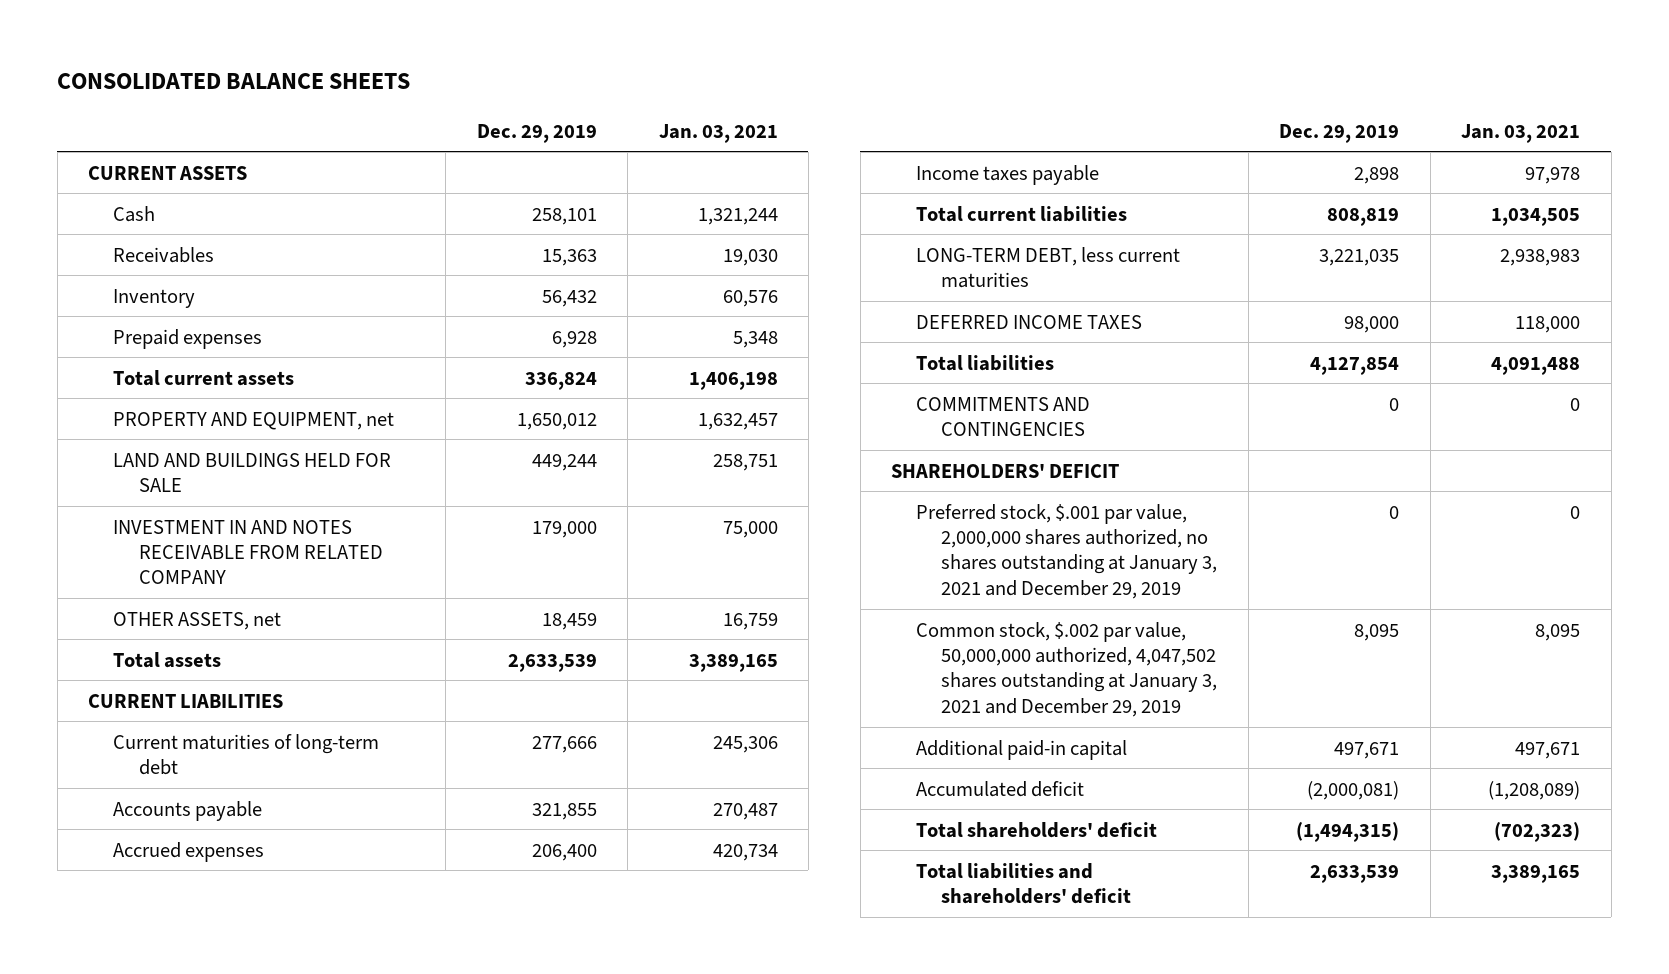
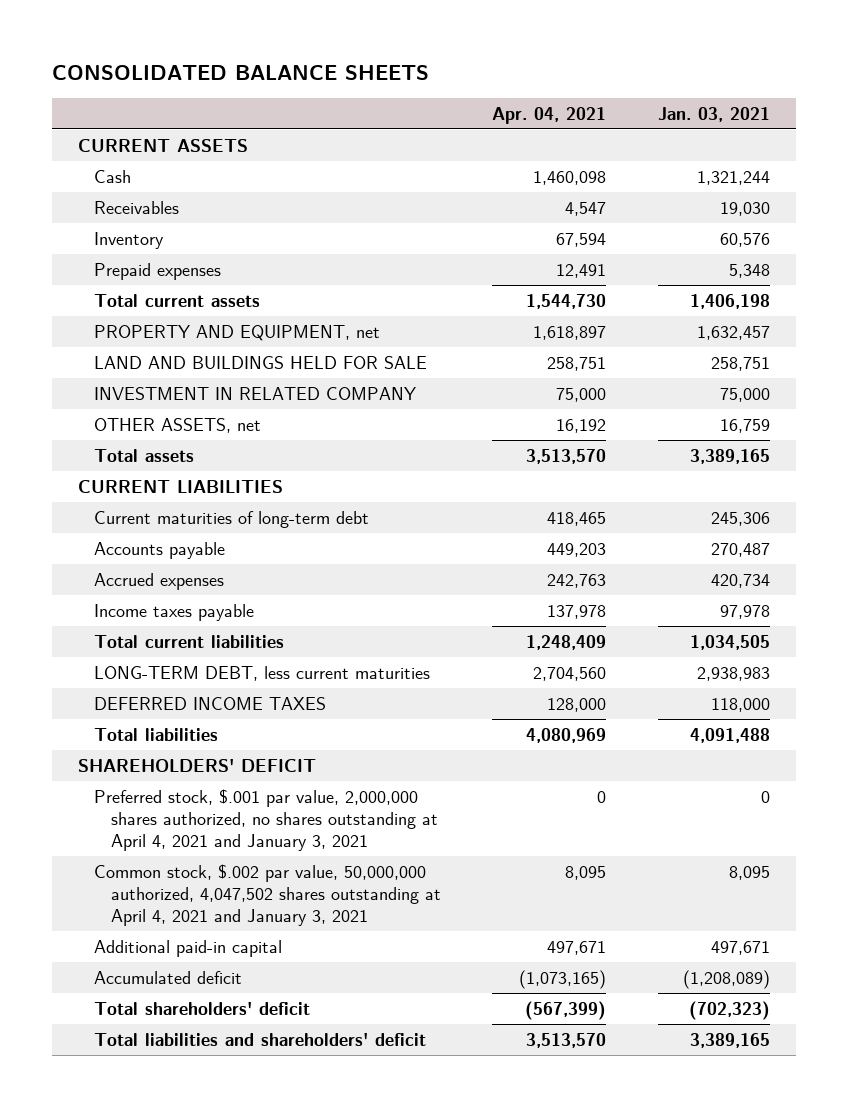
[476,123,597,143] Dec. 29, 2019 -> none
none -> [492,106,607,124] Apr. 04, 2021
[113,519,383,585] INVESTMENT IN AND NOTES RECEIVABLE FROM RELATED COMPANY -> [94,386,417,400] INVESTMENT IN RELATED COMPANY
[916,396,1091,436] COMMITMENTS AND CONTINGENCIES -> none
[916,503,1218,599] Preferred stock, $.001 par value, 2,000,000 shares authorized, no shares outstanding at January 3, 2021 and December 29, 2019 -> [94,788,438,852] Preferred stock, $.001 par value, 2,000,000 shares authorized, no shares outstanding at April 4, 2021 and January 3, 2021
[916,621,1218,717] Common stock, $.002 par value, 50,000,000 authorized, 4,047,502 shares outstanding at January 3, 2021 and December 29, 2019 -> [94,863,441,927] Common stock, $.002 par value, 50,000,000 authorized, 4,047,502 shares outstanding at April 4, 2021 and January 3, 2021

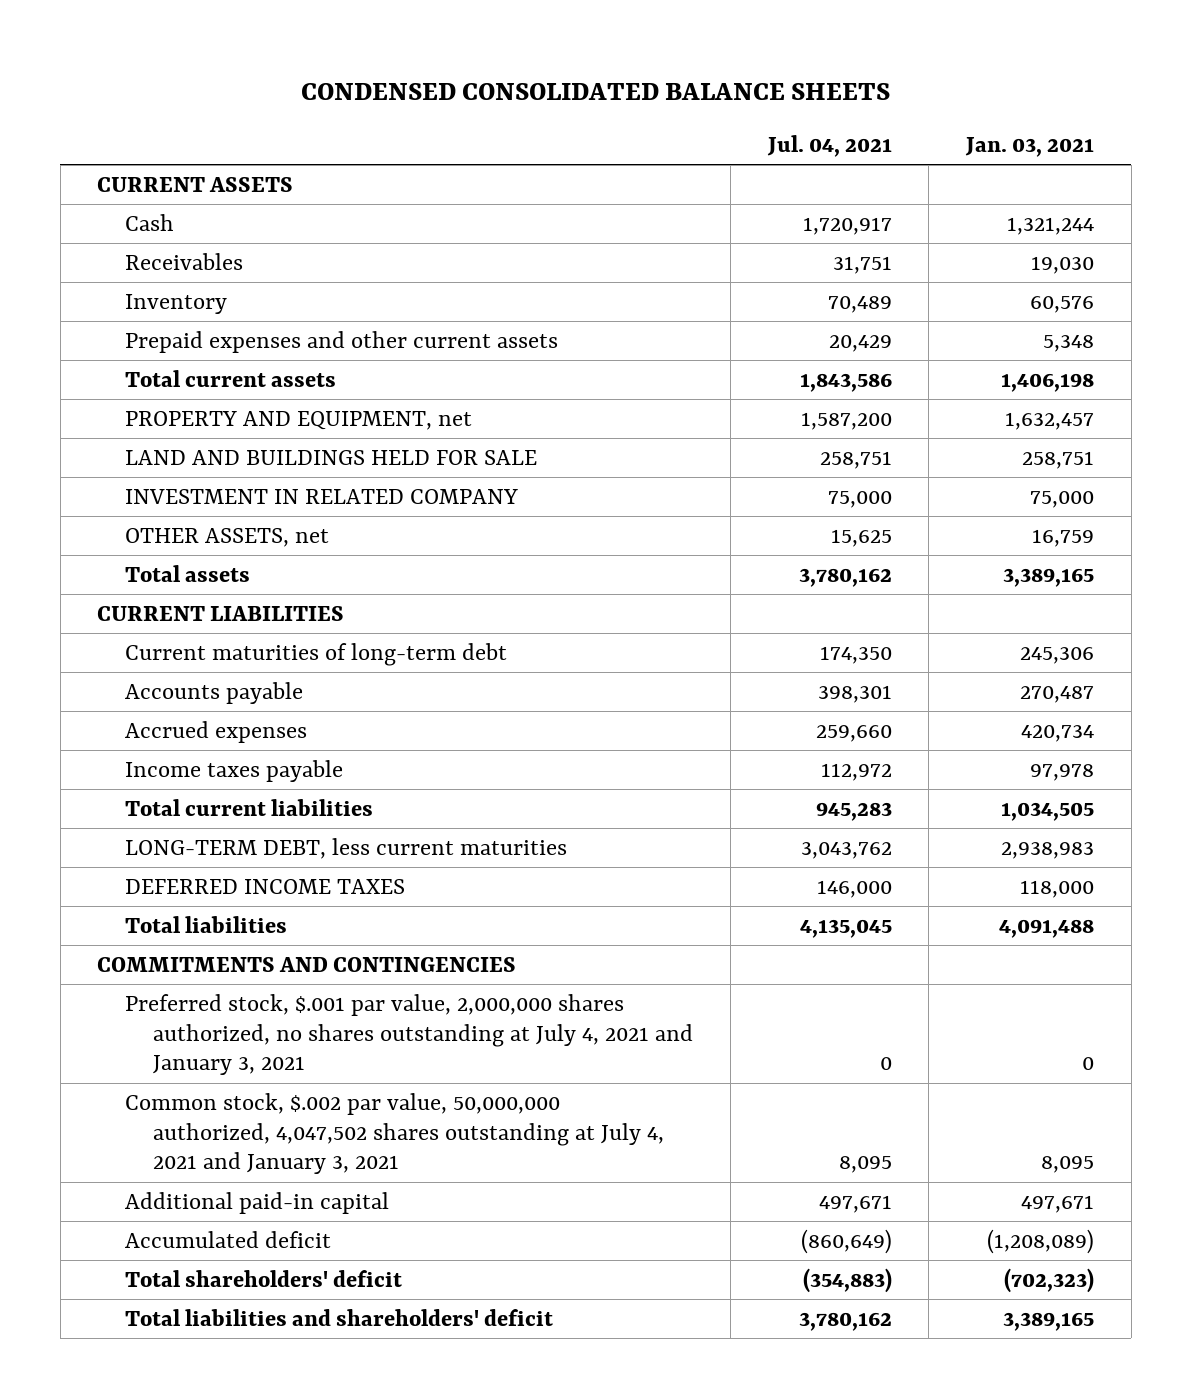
[52,65,430,81] CONSOLIDATED BALANCE SHEETS -> [300,82,890,100] CONDENSED CONSOLIDATED BALANCE SHEETS
[492,106,607,124] Apr. 04, 2021 -> none
none -> [766,135,892,158] Jul. 04, 2021
[94,262,222,280] Prepaid expenses -> [125,330,559,353] Prepaid expenses and other current assets
[78,758,317,772] SHAREHOLDERS' DEFICIT -> none
none -> [97,956,517,972] COMMITMENTS AND CONTINGENCIES
[94,788,438,852] Preferred stock, $.001 par value, 2,000,000 shares authorized, no shares outstanding at April 4, 2021 and January 3, 2021 -> [125,993,694,1076] Preferred stock, $.001 par value, 2,000,000 shares authorized, no shares outstanding at July 4, 2021 and January 3, 2021
[94,863,441,927] Common stock, $.002 par value, 50,000,000 authorized, 4,047,502 shares outstanding at April 4, 2021 and January 3, 2021 -> [125,1092,665,1175] Common stock, $.002 par value, 50,000,000 authorized, 4,047,502 shares outstanding at July 4, 2021 and January 3, 2021

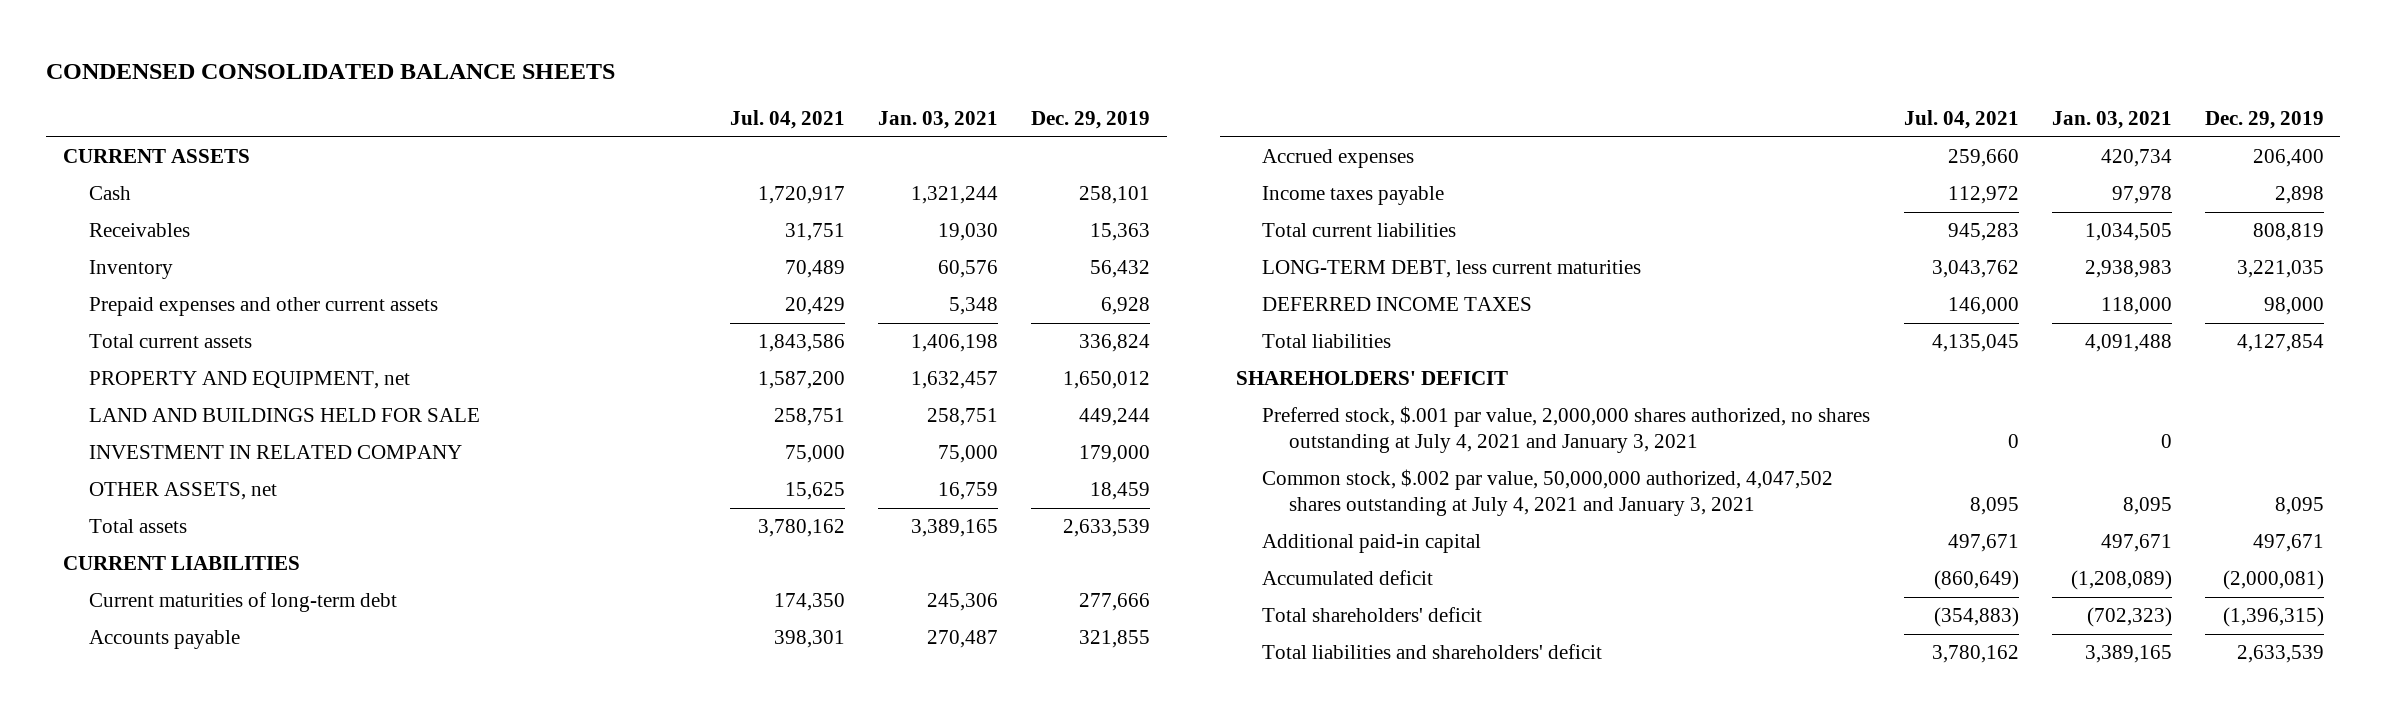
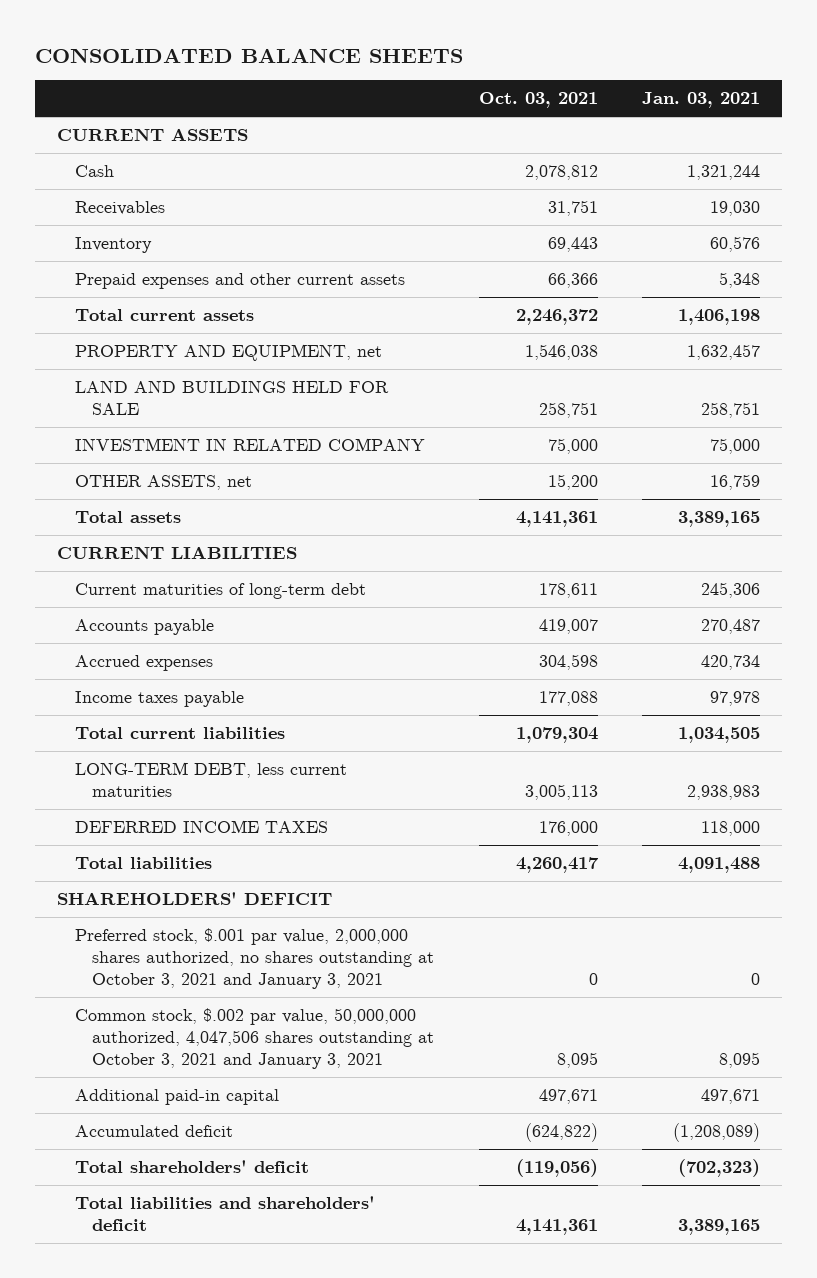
[46,63,616,79] CONDENSED CONSOLIDATED BALANCE SHEETS -> [34,47,463,63] CONSOLIDATED BALANCE SHEETS
[730,110,846,130] Jul. 04, 2021 -> none
[1031,111,1151,130] Dec. 29, 2019 -> none
none -> [478,92,598,109] Oct. 03, 2021
[1262,406,1871,453] Preferred stock, $.001 par value, 2,000,000 shares authorized, no shares outstanding at July 4, 2021 and January 3, 2021 -> [74,928,435,989] Preferred stock, $.001 par value, 2,000,000 shares authorized, no shares outstanding at October 3, 2021 and January 3, 2021
[1262,469,1834,516] Common stock, $.002 par value, 50,000,000 authorized, 4,047,502 shares outstanding at July 4, 2021 and January 3, 2021 -> [74,1008,435,1069] Common stock, $.002 par value, 50,000,000 authorized, 4,047,506 shares outstanding at October 3, 2021 and January 3, 2021

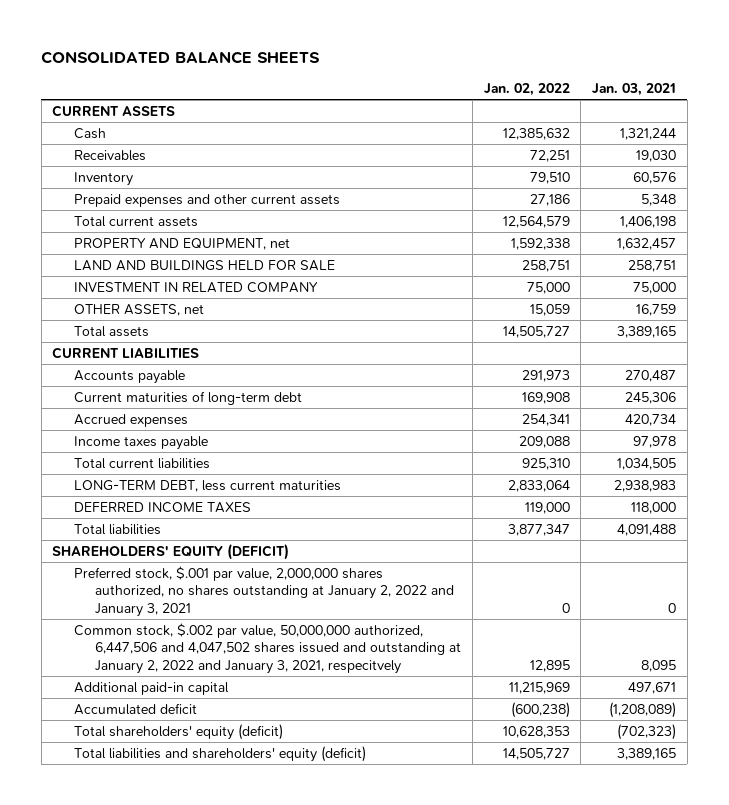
[478,92,598,109] Oct. 03, 2021 -> none
none -> [483,83,570,97] Jan. 02, 2022
[74,583,366,600] Current maturities of long-term debt -> [73,390,302,405] Current maturities of long-term debt
[74,928,435,989] Preferred stock, $.001 par value, 2,000,000 shares authorized, no shares outstanding at October 3, 2021 and January 3, 2021 -> none
[57,892,333,906] SHAREHOLDERS' DEFICIT -> [52,543,290,560] SHAREHOLDERS' EQUITY (DEFICIT)
[74,1008,435,1069] Common stock, $.002 par value, 50,000,000 authorized, 4,047,506 shares outstanding at October 3, 2021 and January 3, 2021 -> [73,565,454,618] Preferred stock, $.001 par value, 2,000,000 shares authorized, no shares outstanding at January 2, 2022 and January 3, 2021
[719,1051,761,1068] 8,095 -> [668,603,677,614] 0
none -> [73,622,461,675] Common stock, $.002 par value, 50,000,000 authorized, 6,447,506 and 4,047,502 shares issued and outstanding at January 2, 2022 and January 3, 2021, respecitvely
[74,1160,309,1174] Total shareholders' deficit -> [73,723,283,740] Total shareholders' equity (deficit)
[74,1196,375,1232] Total liabilities and shareholders' deficit -> [73,745,366,762] Total liabilities and shareholders' equity (deficit)

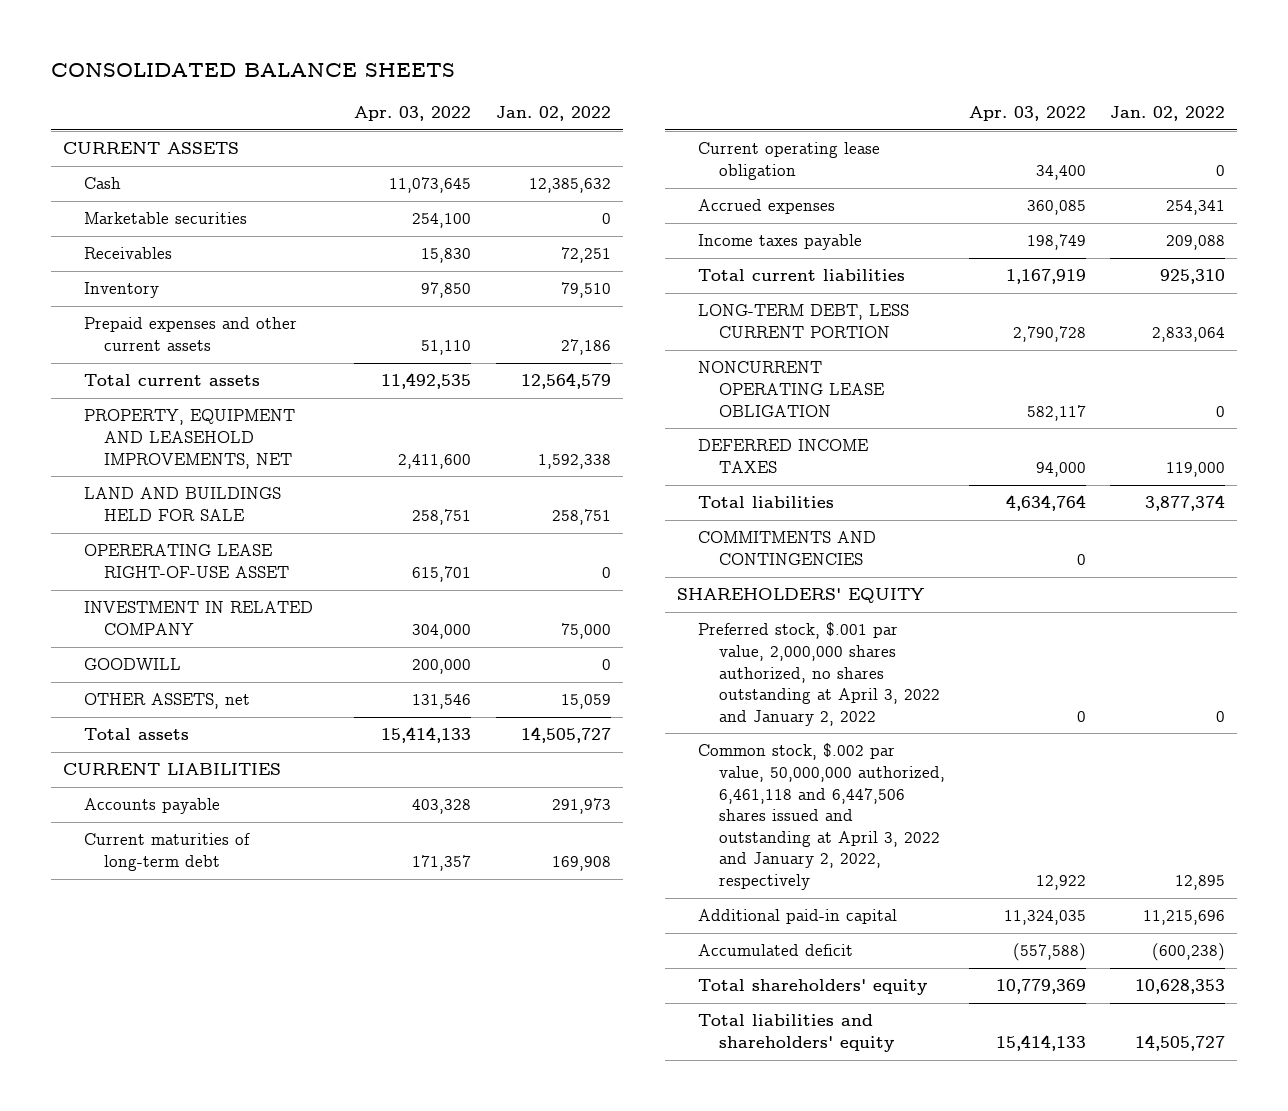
[592,83,677,97] Jan. 03, 2021 -> none
none -> [354,105,472,121] Apr. 03, 2022
none -> [83,212,247,225] Marketable securities
[73,237,290,250] PROPERTY AND EQUIPMENT, net -> [83,409,295,469] PROPERTY, EQUIPMENT AND LEASEHOLD IMPROVEMENTS, NET
none -> [83,544,290,579] OPERERATING LEASE RIGHT-OF-USE ASSET
none -> [83,658,181,671] GOODWILL
none -> [697,142,880,181] Current operating lease obligation
[73,479,341,492] LONG-TERM DEBT, less current maturities -> [697,304,909,339] LONG-TERM DEBT, LESS CURRENT PORTION
none -> [697,361,884,417] NONCURRENT OPERATING LEASE OBLIGATION
[73,622,461,675] Common stock, $.002 par value, 50,000,000 authorized, 6,447,506 and 4,047,502 shares issued and outstanding at January 2, 2022 and January 3, 2021, respecitvely -> none
[507,523,570,536] 3,877,347 -> [1144,495,1225,512] 3,877,374
none -> [697,531,876,566] COMMITMENTS AND CONTINGENCIES
[52,543,290,560] SHAREHOLDERS' EQUITY (DEFICIT) -> [677,588,926,604] SHAREHOLDERS' EQUITY
none -> [697,622,940,726] Preferred stock, $.001 par value, 2,000,000 shares authorized, no shares outstanding at April 3, 2022 and January 2, 2022
[73,565,454,618] Preferred stock, $.001 par value, 2,000,000 shares authorized, no shares outstanding at January 2, 2022 and January 3, 2021 -> [697,743,945,890] Common stock, $.002 par value, 50,000,000 authorized, 6,461,118 and 6,447,506 shares issued and outstanding at April 3, 2022 and January 2, 2022, respectively
[561,603,570,614] 0 -> [1174,874,1225,890] 12,895
[508,681,570,694] 11,215,969 -> [1142,910,1225,926] 11,215,696
[73,723,283,740] Total shareholders' equity (deficit) -> [697,979,927,996] Total shareholders' equity
[73,745,366,762] Total liabilities and shareholders' equity (deficit) -> [697,1014,894,1053] Total liabilities and shareholders' equity

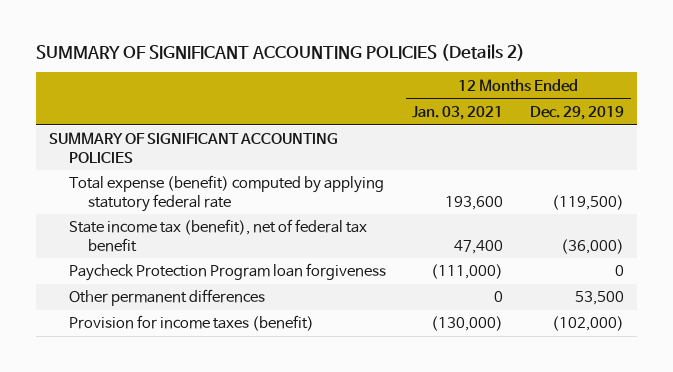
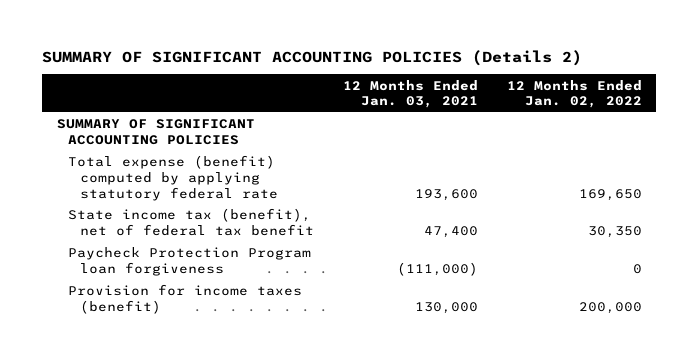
[529,105,624,120] Dec. 29, 2019 -> none
none -> [506,79,642,109] 12 Months Ended Jan. 02, 2022
[68,289,265,307] Other permanent differences -> none
[431,316,504,332] (130,000) -> [414,301,478,314] 130,000

